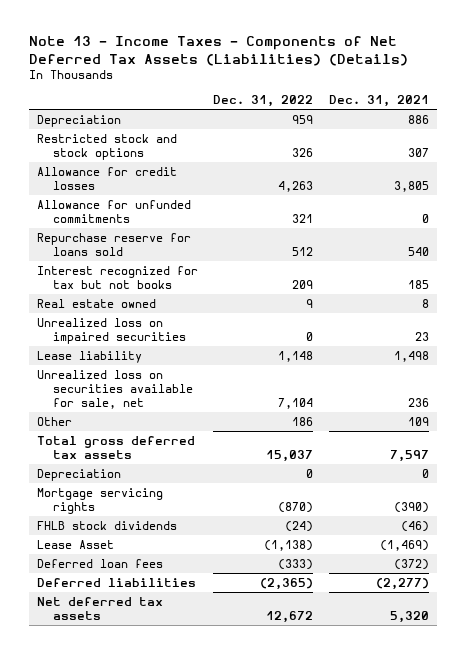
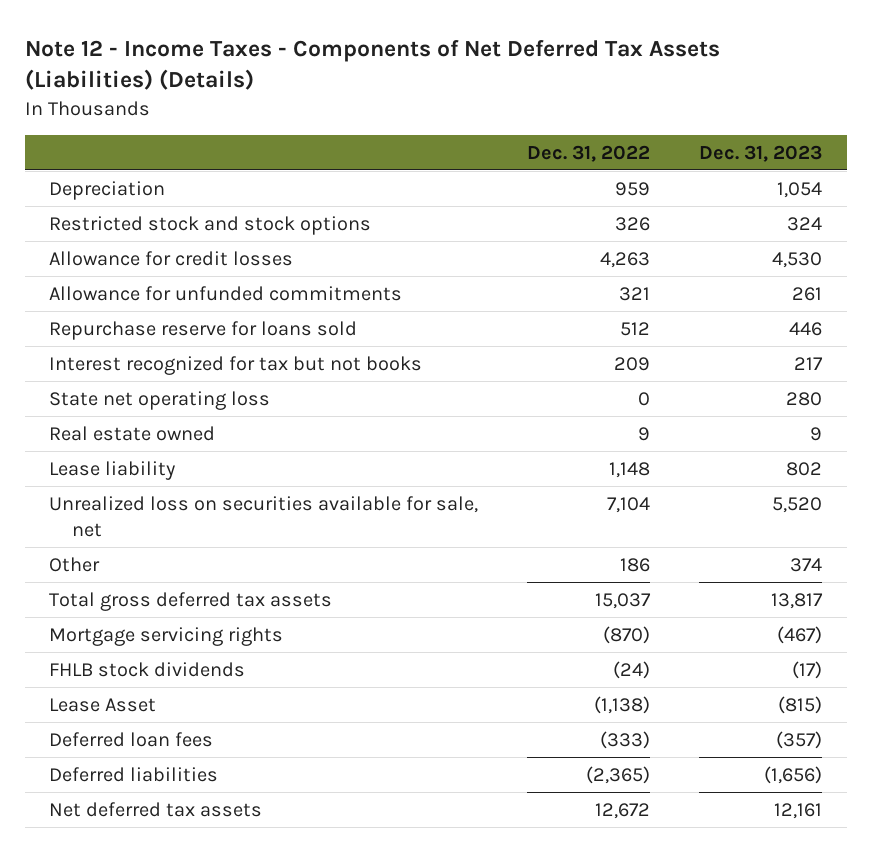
[28,36,408,66] Note 13 - Income Taxes - Components of Net Deferred Tax Assets (Liabilities) (Details) -> [24,39,720,91] Note 12 - Income Taxes - Components of Net Deferred Tax Assets (Liabilities) (Details)
[329,95,430,108] Dec. 31, 2021 -> none
none -> [699,144,823,162] Dec. 31, 2023
none -> [49,390,271,410] State net operating loss
[36,317,187,344] Unrealized loss on impaired securities -> none
[36,468,121,481] Depreciation -> none

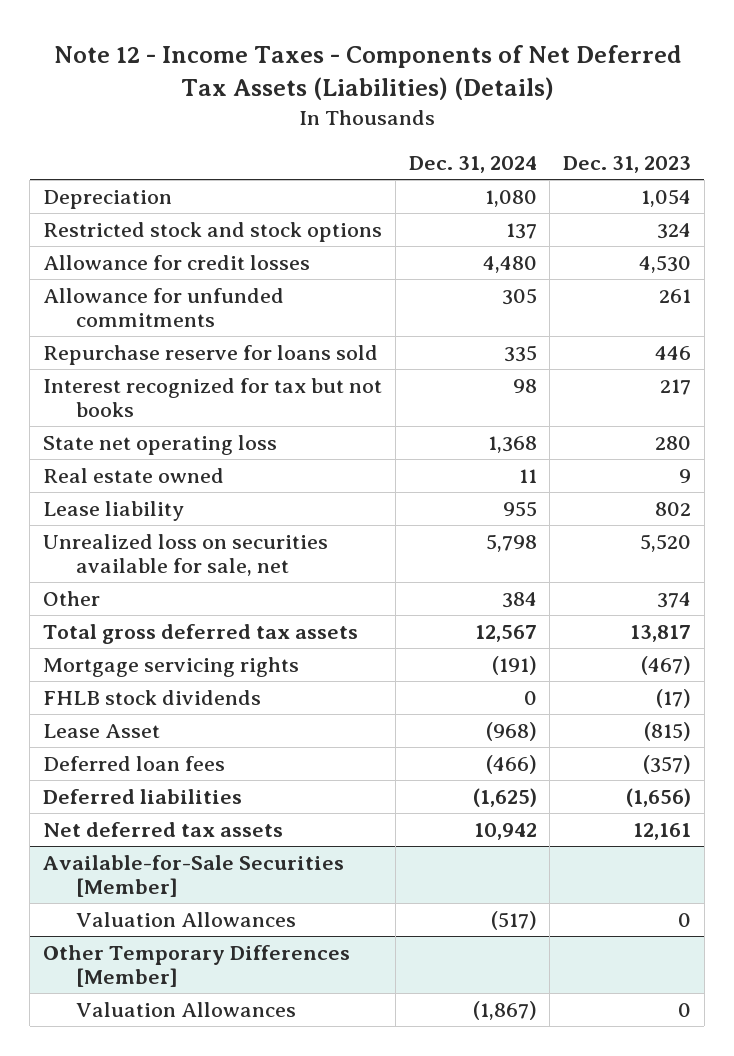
[527,144,651,162] Dec. 31, 2022 -> none
none -> [408,156,537,174] Dec. 31, 2024
none -> [43,854,345,898] Available-for-Sale Securities [Member]
none -> [76,911,297,927] Valuation Allowances
none -> [43,944,351,988] Other Temporary Differences [Member]
none -> [76,1001,297,1017] Valuation Allowances

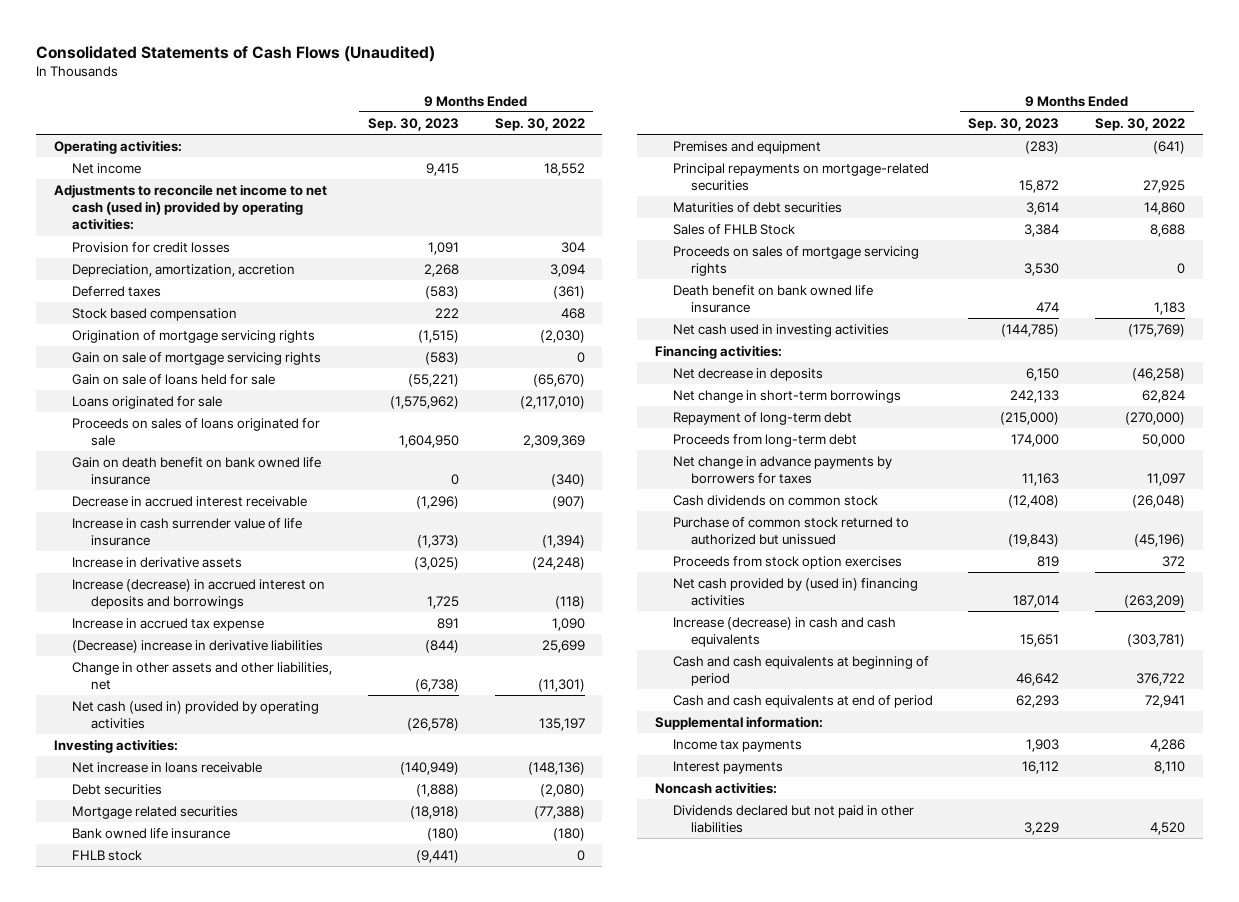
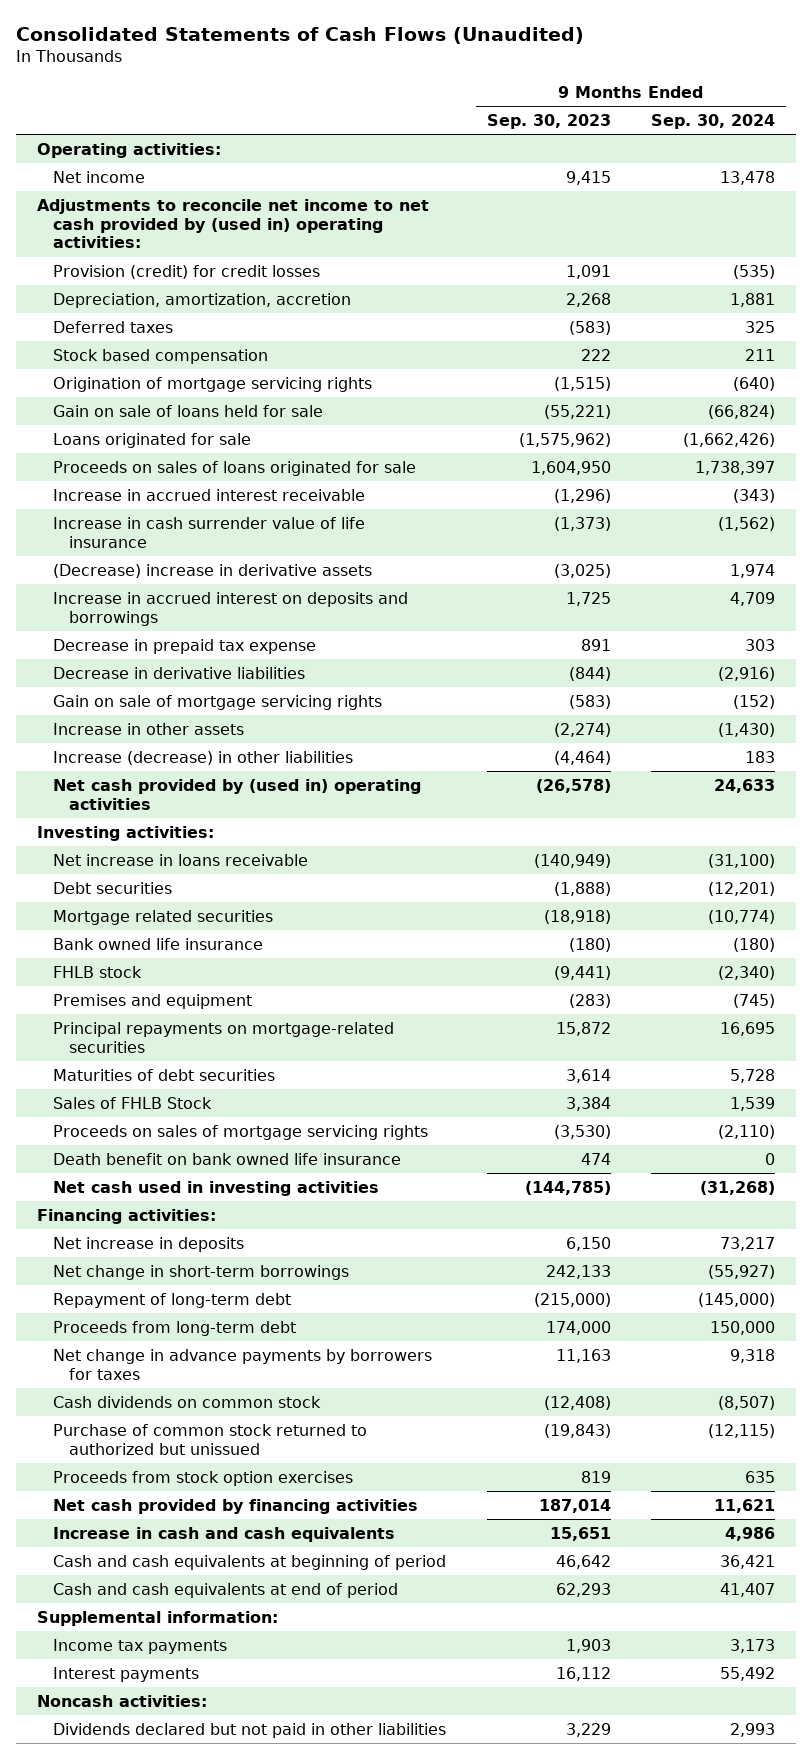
[494,117,585,131] Sep. 30, 2022 -> none
none -> [651,113,776,129] Sep. 30, 2024
[53,183,327,231] Adjustments to reconcile net income to net cash (used in) provided by operating activities: -> [36,198,429,249] Adjustments to reconcile net income to net cash provided by (used in) operating activities:
[72,241,231,253] Provision for credit losses -> [52,264,320,279] Provision (credit) for credit losses
[72,456,322,486] Gain on death benefit on bank owned life insurance -> none
[72,495,308,507] Decrease in accrued interest receivable -> [52,488,365,501] Increase in accrued interest receivable
[72,661,333,691] Change in other assets and other liabilities, net -> none
[72,556,243,568] Increase in derivative assets -> [52,563,372,578] (Decrease) increase in derivative assets
[72,578,326,610] Increase (decrease) in accrued interest on deposits and borrowings -> [52,591,408,626] Increase in accrued interest on deposits and borrowings
[72,617,265,631] Increase in accrued tax expense -> [52,638,316,654] Decrease in prepaid tax expense
[72,639,324,653] (Decrease) increase in derivative liabilities -> [52,666,305,679] Decrease in derivative liabilities
[72,351,322,365] Gain on sale of mortgage servicing rights -> [52,694,382,710] Gain on sale of mortgage servicing rights
none -> [52,722,244,735] Increase in other assets
none -> [52,750,353,765] Increase (decrease) in other liabilities
[72,700,320,730] Net cash (used in) provided by operating activities -> [52,778,421,810] Net cash provided by (used in) operating activities
[1024,263,1060,277] 3,530 -> [553,1124,611,1139] (3,530)
[672,367,823,381] Net decrease in deposits -> [52,1236,244,1252] Net increase in deposits
[672,577,918,607] Net cash provided by (used in) financing activities -> [52,1498,418,1514] Net cash provided by financing activities
[672,616,896,648] Increase (decrease) in cash and cash equivalents -> [52,1526,395,1542] Increase in cash and cash equivalents

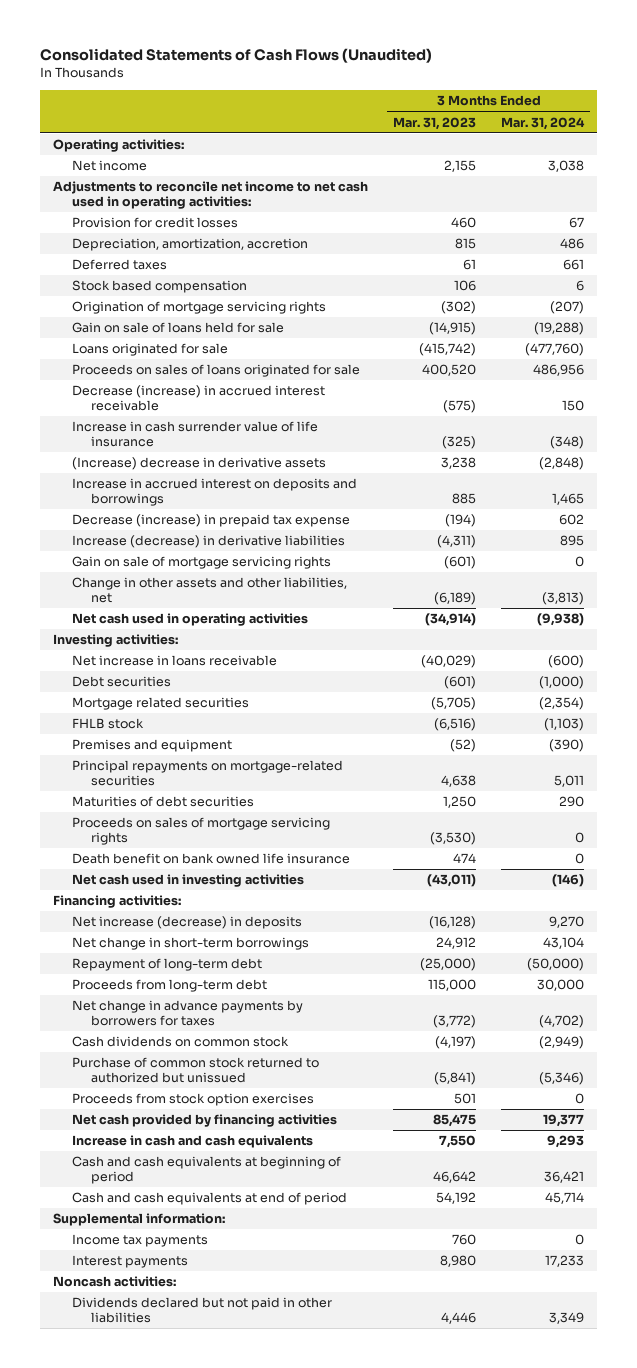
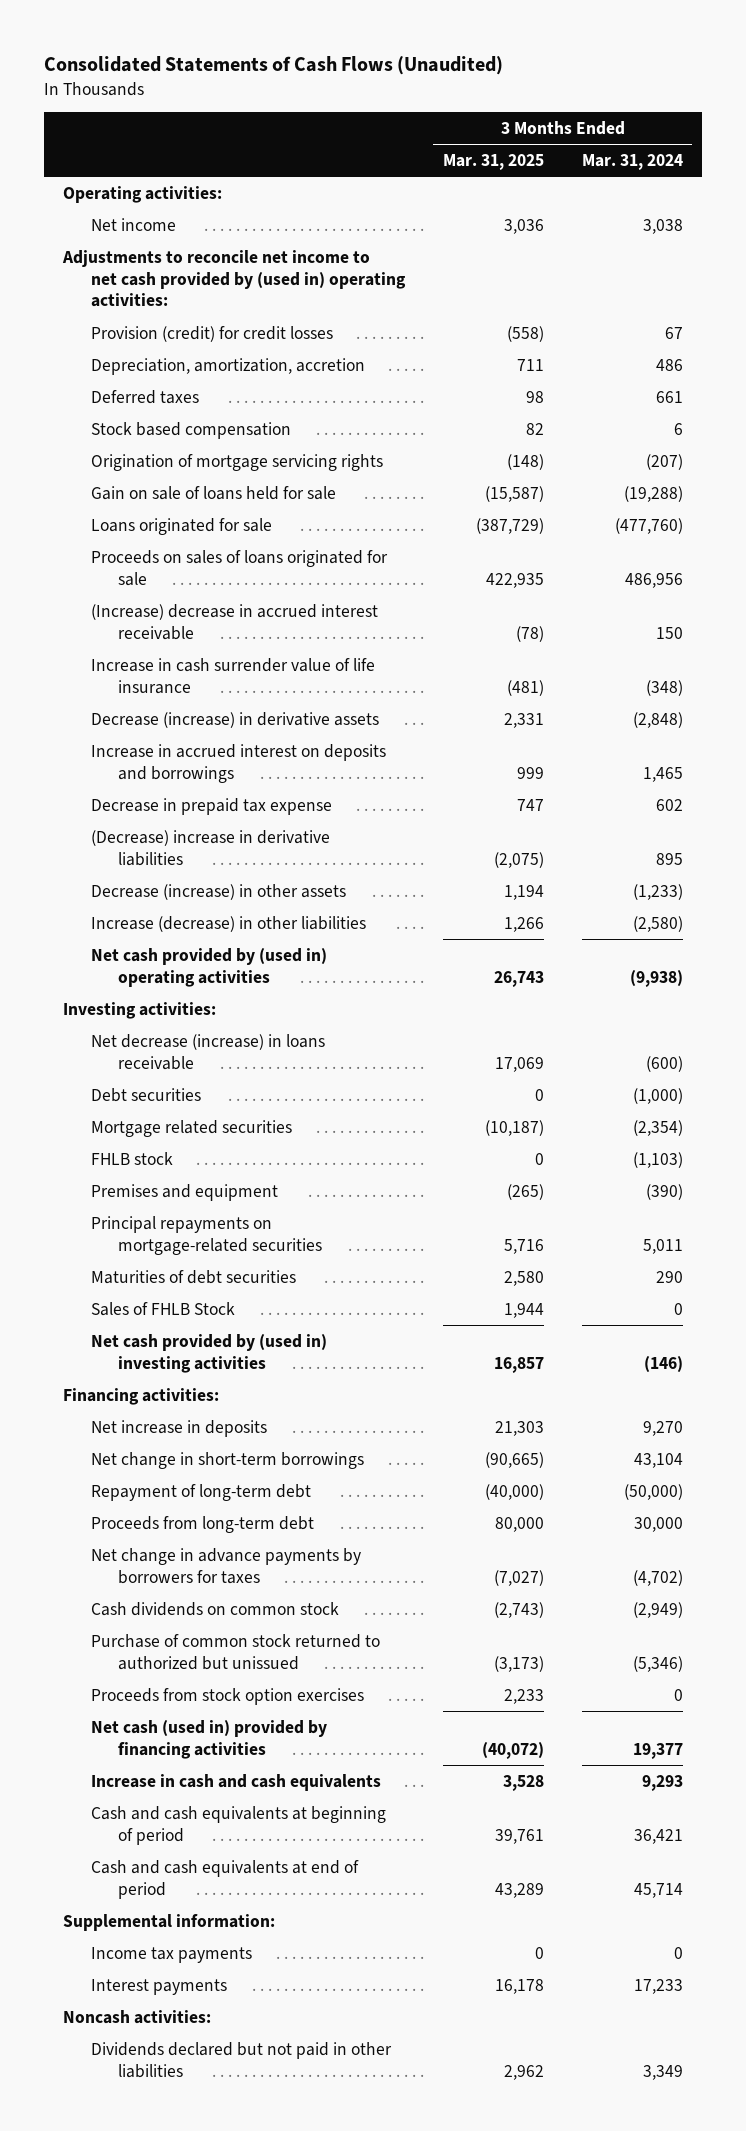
[393,116,477,130] Mar. 31, 2023 -> none
none -> [442,153,544,170] Mar. 31, 2025
[53,181,369,210] Adjustments to reconcile net income to net cash used in operating activities: -> [62,249,406,308] Adjustments to reconcile net income to net cash provided by (used in) operating activities:
[71,217,238,229] Provision for credit losses -> [90,325,333,342] Provision (credit) for credit losses
[71,385,325,412] Decrease (increase) in accrued interest receivable -> [90,603,378,640] (Increase) decrease in accrued interest receivable
[71,457,326,471] (Increase) decrease in derivative assets -> [90,711,379,728] Decrease (increase) in derivative assets
[71,556,331,570] Gain on sale of mortgage servicing rights -> none
[71,577,347,604] Change in other assets and other liabilities, net -> none
[71,514,350,528] Decrease (increase) in prepaid tax expense -> [90,797,332,815] Decrease in prepaid tax expense
[71,535,345,549] Increase (decrease) in derivative liabilities -> [90,829,330,866] (Decrease) increase in derivative liabilities
none -> [90,883,346,900] Decrease (increase) in other assets
none -> [90,915,366,932] Increase (decrease) in other liabilities
[71,613,308,627] Net cash used in operating activities -> [90,947,327,987] Net cash provided by (used in) operating activities
[71,655,277,667] Net increase in loans receivable -> [90,1033,325,1070] Net decrease (increase) in loans receivable
[71,817,330,846] Proceeds on sales of mortgage servicing rights -> none
[71,853,350,865] Death benefit on bank owned life insurance -> none
none -> [90,1301,235,1316] Sales of FHLB Stock
[71,874,304,888] Net cash used in investing activities -> [90,1333,327,1373] Net cash provided by (used in) investing activities
[71,916,302,930] Net increase (decrease) in deposits -> [90,1419,267,1437] Net increase in deposits
[71,1114,337,1128] Net cash provided by financing activities -> [90,1719,327,1759] Net cash (used in) provided by financing activities

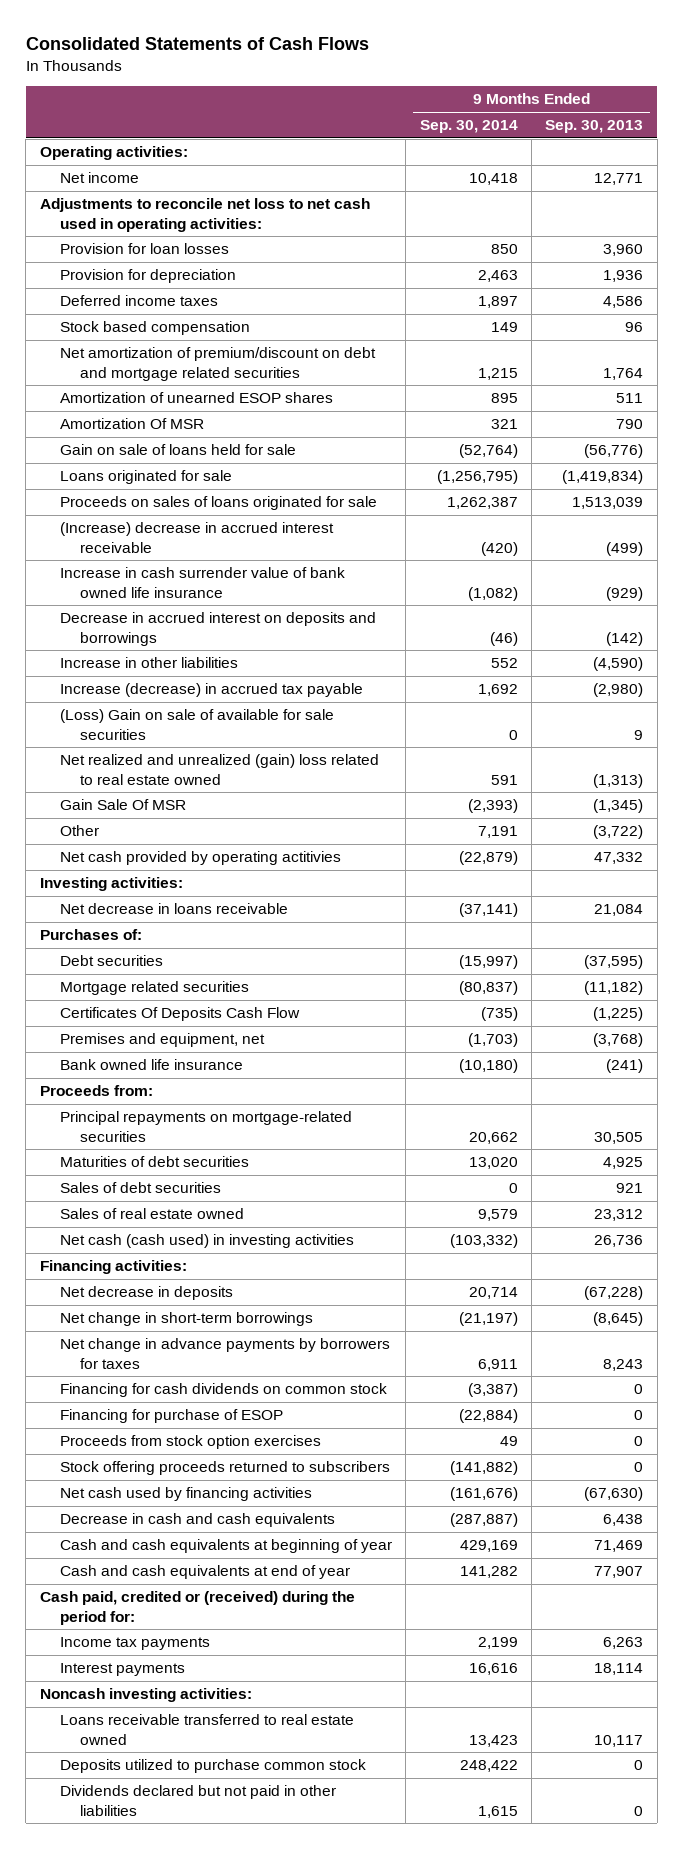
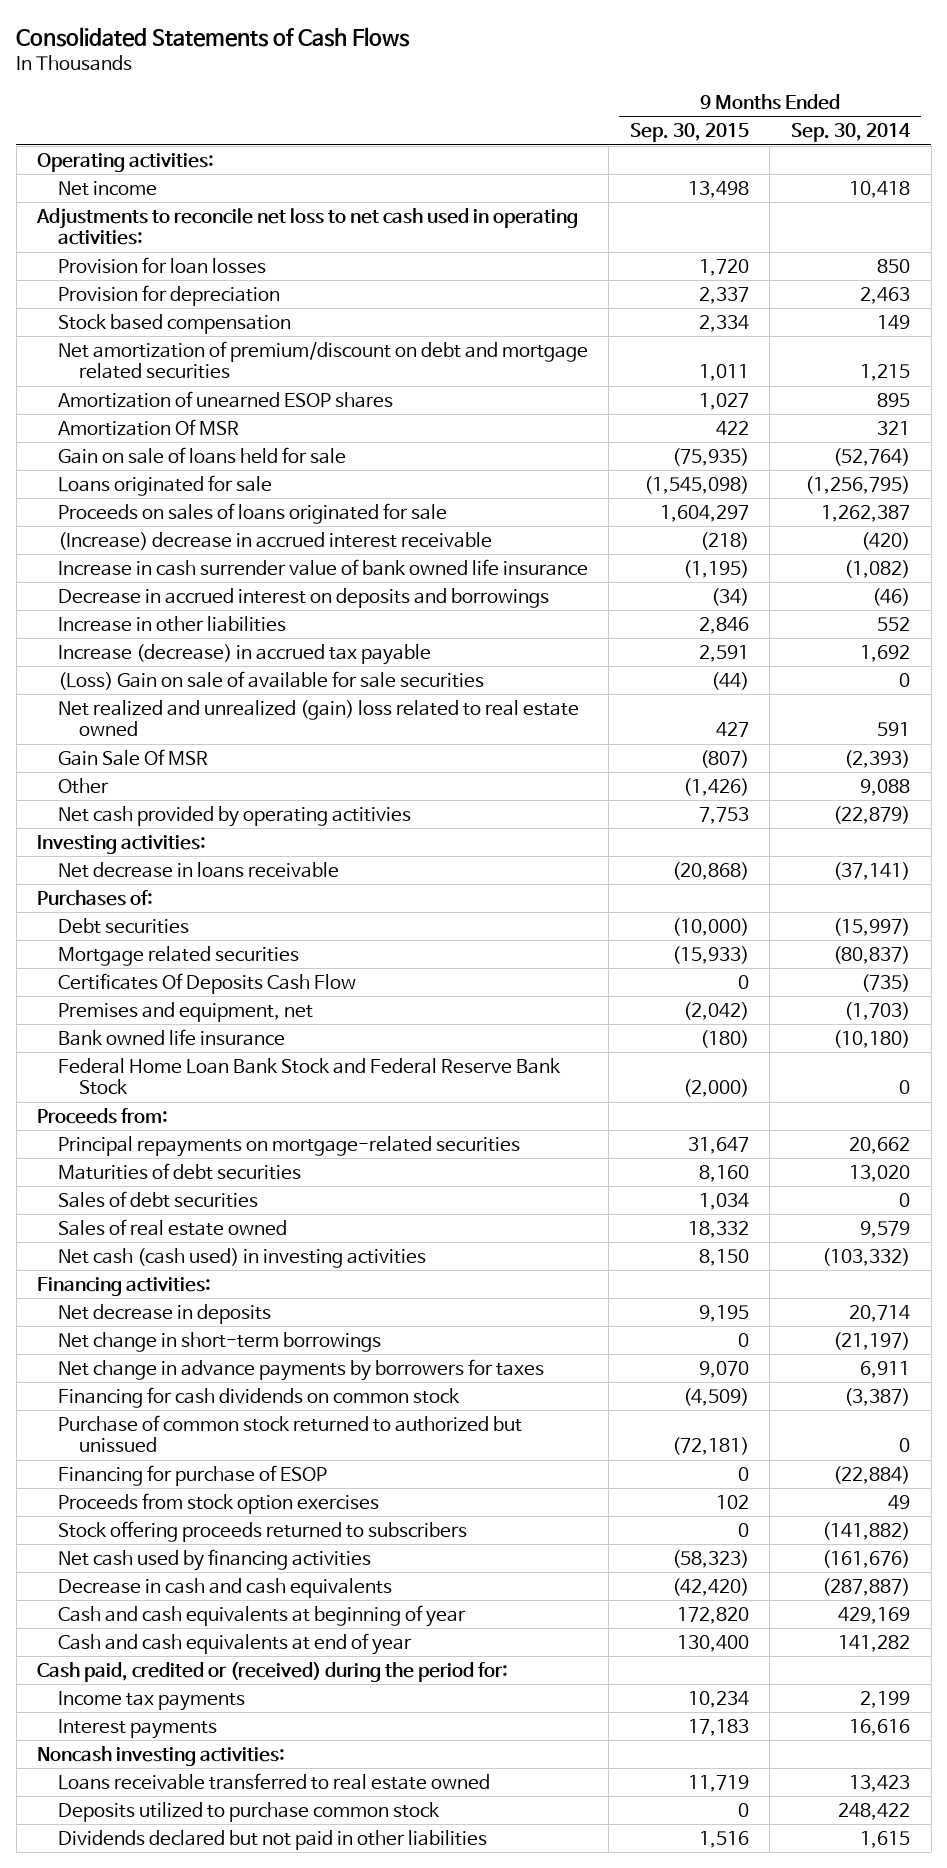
[545,120,644,134] Sep. 30, 2013 -> none
none -> [629,123,749,143] Sep. 30, 2015
[59,295,218,307] Deferred income taxes -> none
[477,826,518,839] 7,191 -> [860,778,911,796] 9,088
none -> [57,1057,561,1096] Federal Home Loan Bank Stock and Federal Reserve Bank Stock
none -> [57,1414,522,1454] Purchase of common stock returned to authorized but unissued

